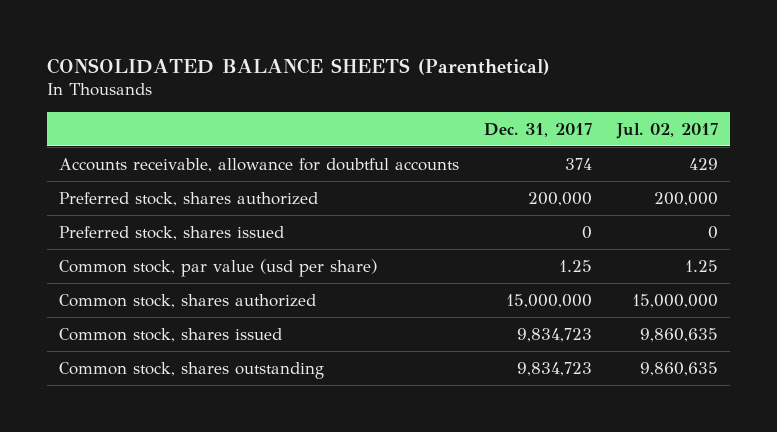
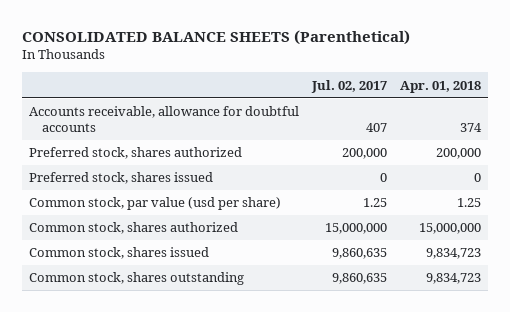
[483,122,592,137] Dec. 31, 2017 -> none
none -> [400,80,482,93] Apr. 01, 2018
[688,157,718,170] 429 -> [366,122,388,132] 407

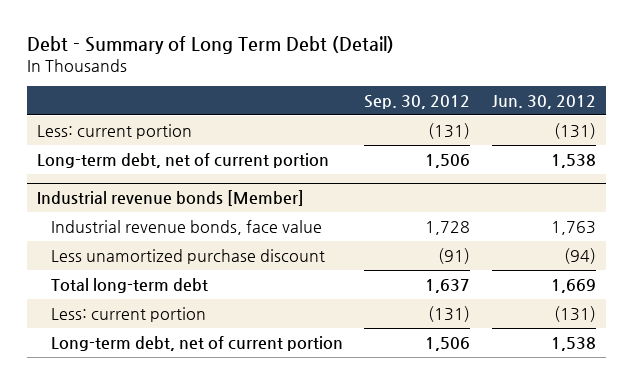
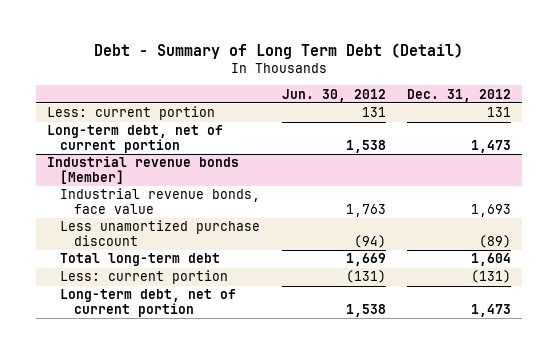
[364,94,471,109] Sep. 30, 2012 -> none
none -> [406,88,511,102] Dec. 31, 2012
[553,122,596,139] (131) -> [361,107,386,118] 131

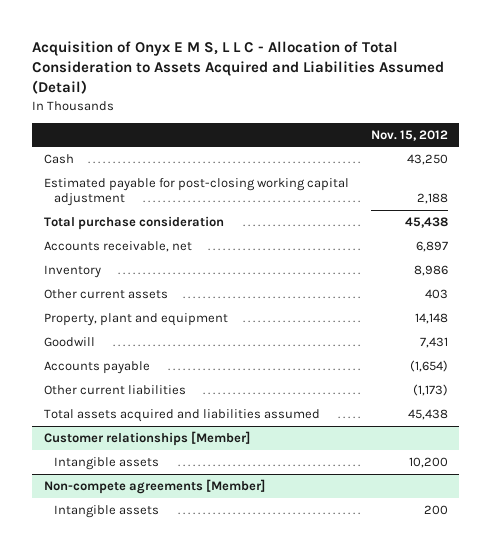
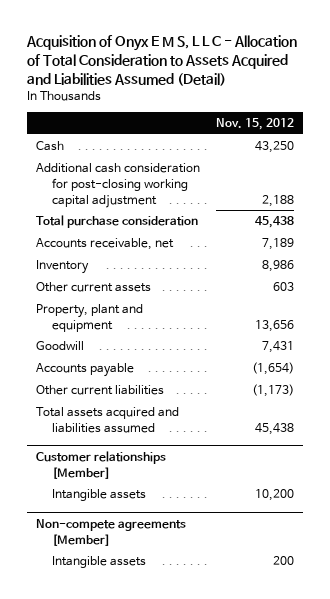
[43,177,349,207] Estimated payable for post-closing working capital adjustment -> [35,163,200,208] Additional cash consideration for post-closing working capital adjustment
[416,240,449,252] 6,897 -> [262,238,295,251] 7,189
[425,288,449,299] 403 -> [273,282,295,292] 603
[415,312,449,324] 14,148 -> [255,319,295,332] 13,656

